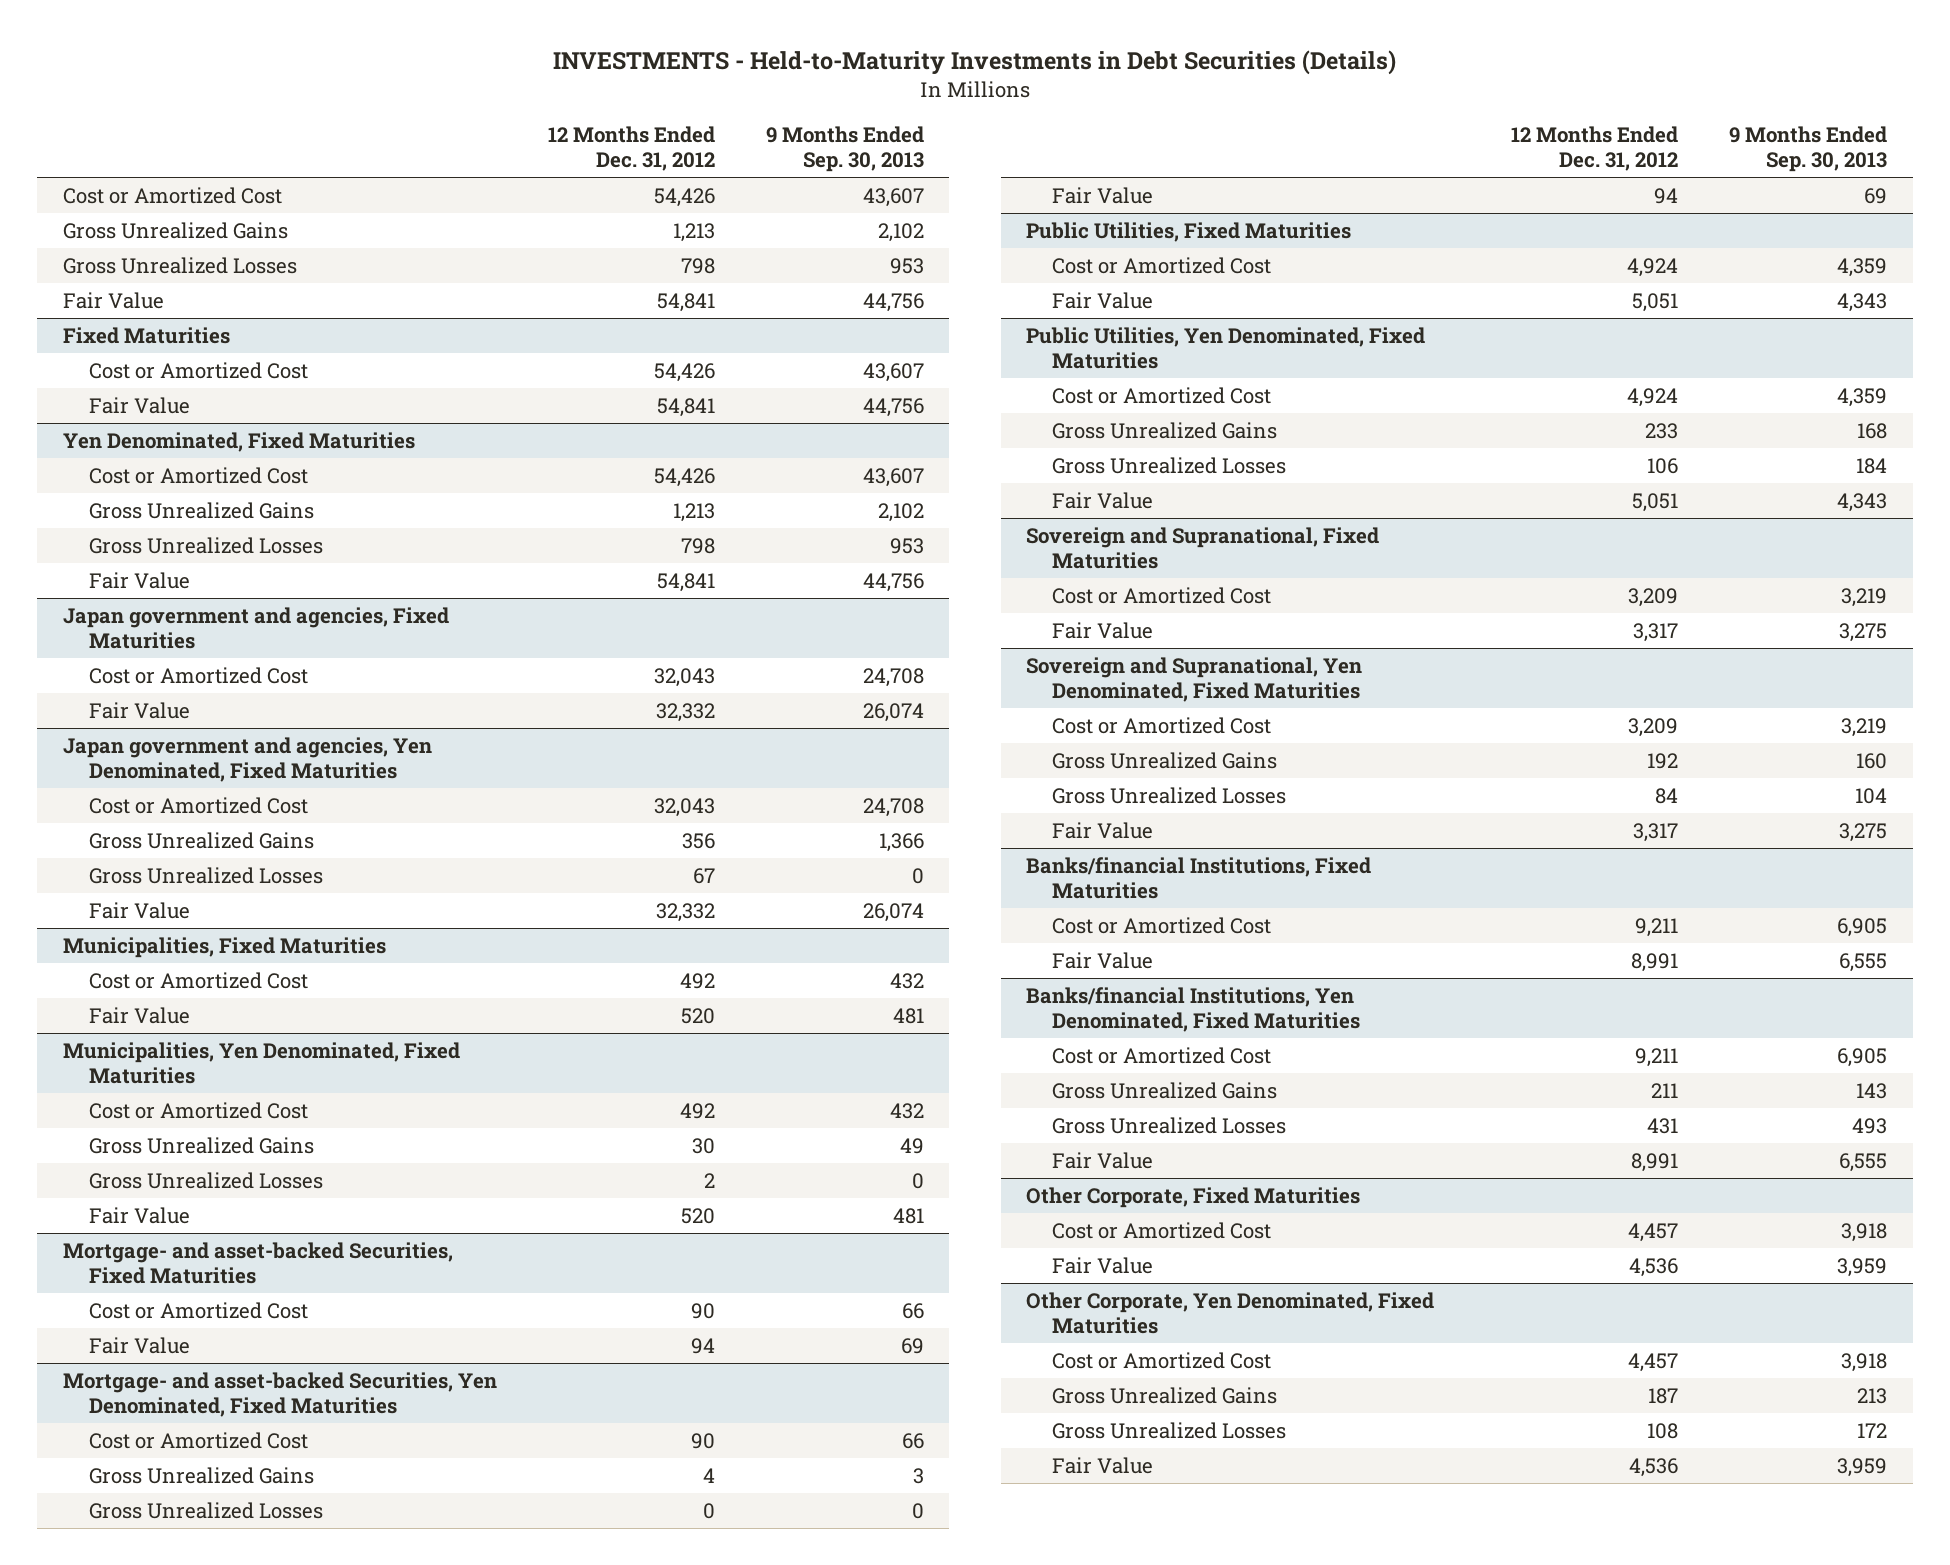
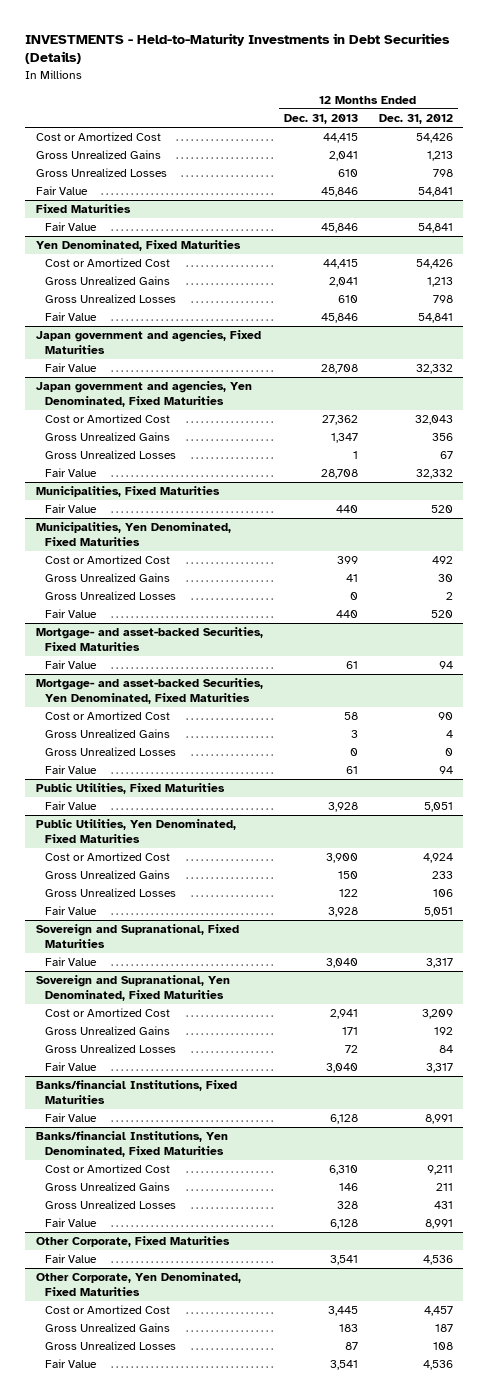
[765,125,924,173] 9 Months Ended Sep. 30, 2013 -> none
none -> [283,114,358,125] Dec. 31, 2013
[88,361,308,379] Cost or Amortized Cost -> none
[88,666,308,684] Cost or Amortized Cost -> none
[88,971,308,989] Cost or Amortized Cost -> none
[88,1301,308,1319] Cost or Amortized Cost -> none
[1052,256,1272,274] Cost or Amortized Cost -> none
[1052,586,1272,604] Cost or Amortized Cost -> none
[1052,916,1272,934] Cost or Amortized Cost -> none
[1052,1221,1272,1239] Cost or Amortized Cost -> none

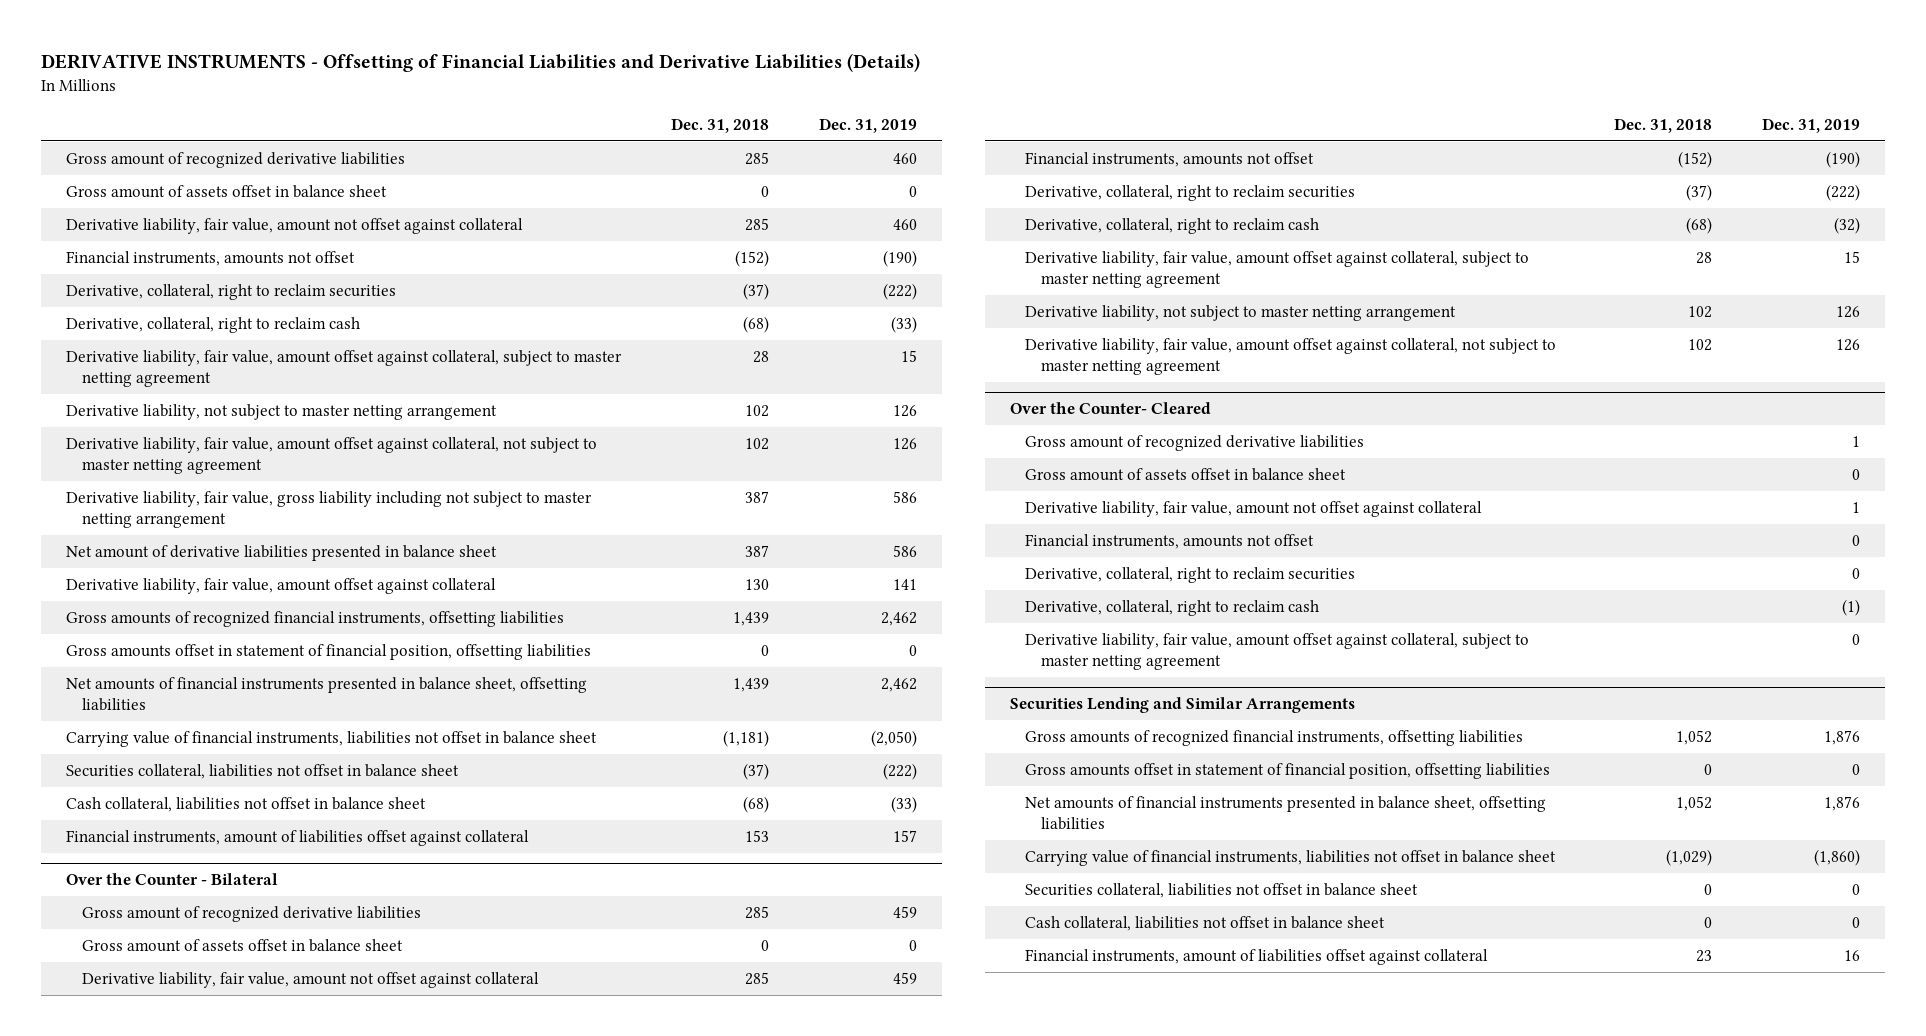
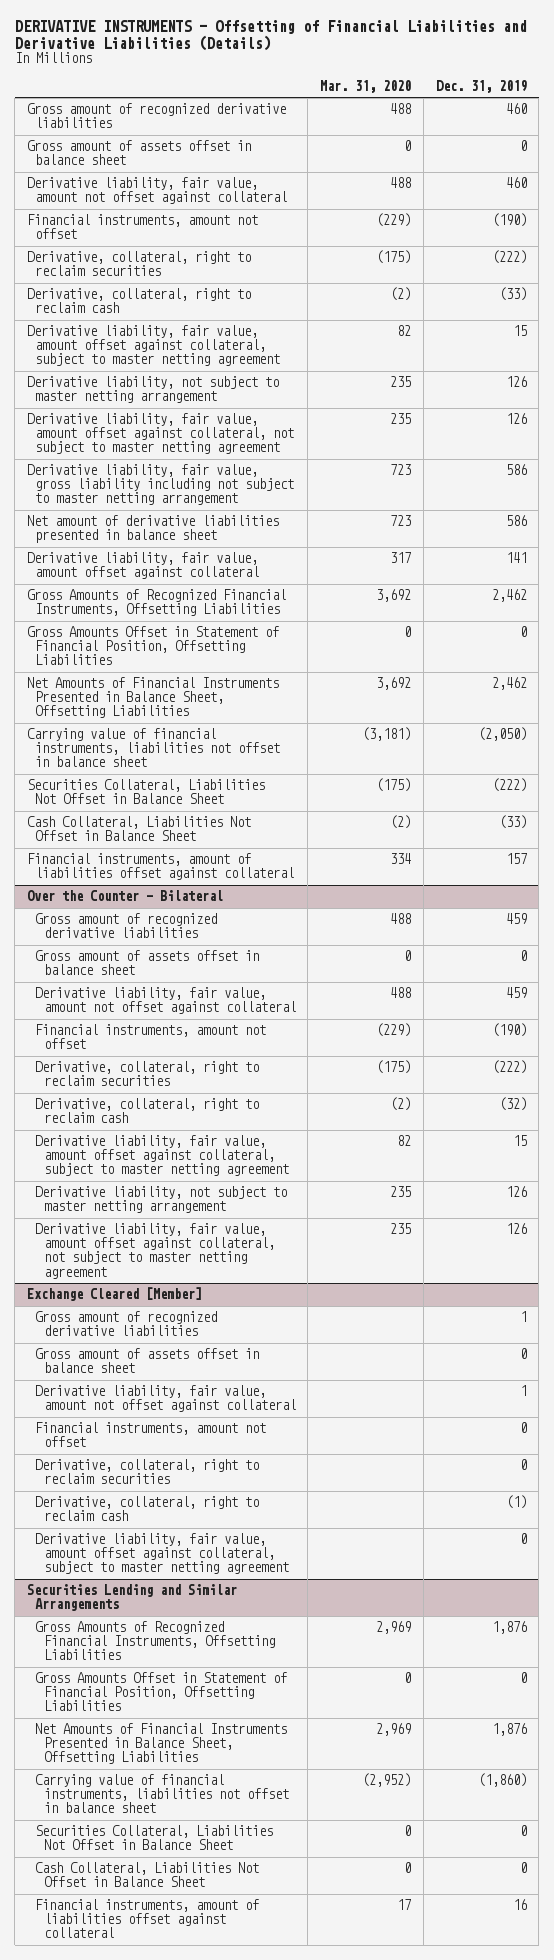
[670,117,769,133] Dec. 31, 2018 -> none
none -> [320,79,412,93] Mar. 31, 2020
[65,251,355,267] Financial instruments, amounts not offset -> [26,214,258,240] Financial instruments, amount not offset
[65,611,564,628] Gross amounts of recognized financial instruments, offsetting liabilities -> [26,589,286,617] Gross Amounts of Recognized Financial Instruments, Offsetting Liabilities
[65,644,591,661] Gross amounts offset in statement of financial position, offsetting liabilities -> [26,626,279,666] Gross Amounts Offset in Statement of Financial Position, Offsetting Liabilities
[65,677,587,711] Net amounts of financial instruments presented in balance sheet, offsetting liabilities -> [26,677,279,719] Net Amounts of Financial Instruments Presented in Balance Sheet, Offsetting Liabilities
[65,764,459,780] Securities collateral, liabilities not offset in balance sheet -> [26,779,265,805] Securities Collateral, Liabilities Not Offset in Balance Sheet
[65,797,426,813] Cash collateral, liabilities not offset in balance sheet -> [26,816,251,842] Cash Collateral, Liabilities Not Offset in Balance Sheet
[1025,152,1315,168] Financial instruments, amounts not offset -> [35,1024,267,1050] Financial instruments, amount not offset
[1009,402,1211,415] Over the Counter- Cleared -> [26,1287,202,1302] Exchange Cleared [Member]
[1025,534,1315,550] Financial instruments, amounts not offset -> [35,1422,267,1448] Financial instruments, amount not offset
[1025,730,1524,747] Gross amounts of recognized financial instruments, offsetting liabilities -> [35,1621,275,1661] Gross Amounts of Recognized Financial Instruments, Offsetting Liabilities
[1025,763,1551,780] Gross amounts offset in statement of financial position, offsetting liabilities -> [35,1672,288,1712] Gross Amounts Offset in Statement of Financial Position, Offsetting Liabilities
[1025,796,1547,830] Net amounts of financial instruments presented in balance sheet, offsetting liabilities -> [35,1723,288,1765] Net Amounts of Financial Instruments Presented in Balance Sheet, Offsetting Liabilities
[1025,883,1419,899] Securities collateral, liabilities not offset in balance sheet -> [35,1825,274,1851] Securities Collateral, Liabilities Not Offset in Balance Sheet
[1025,916,1386,932] Cash collateral, liabilities not offset in balance sheet -> [35,1862,260,1888] Cash Collateral, Liabilities Not Offset in Balance Sheet

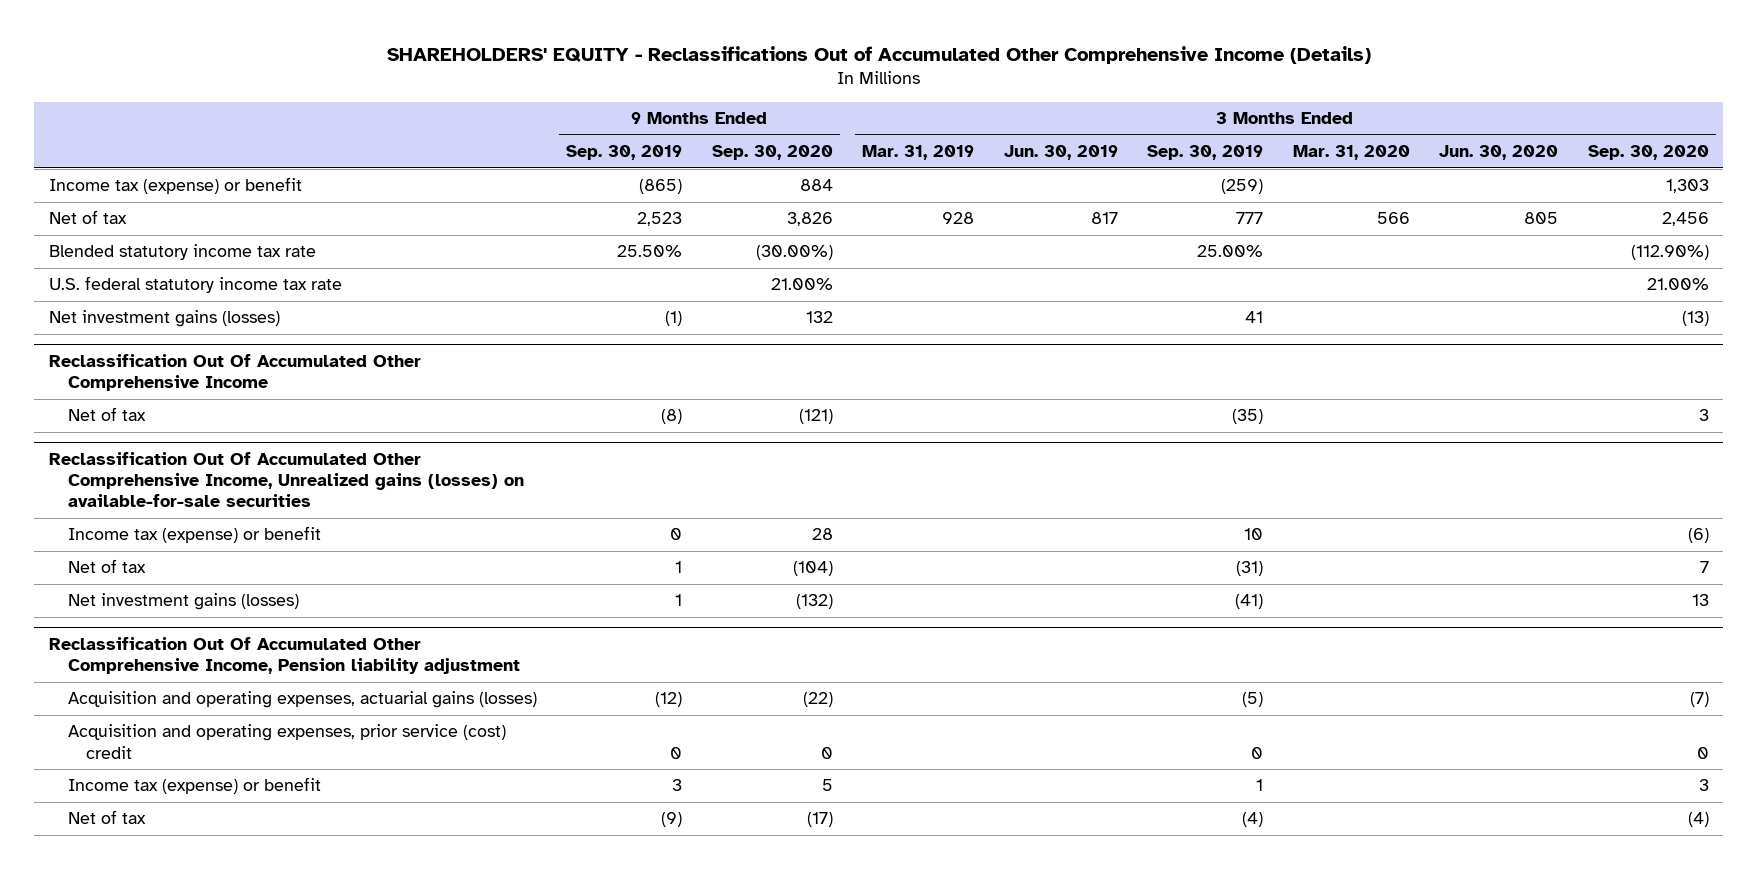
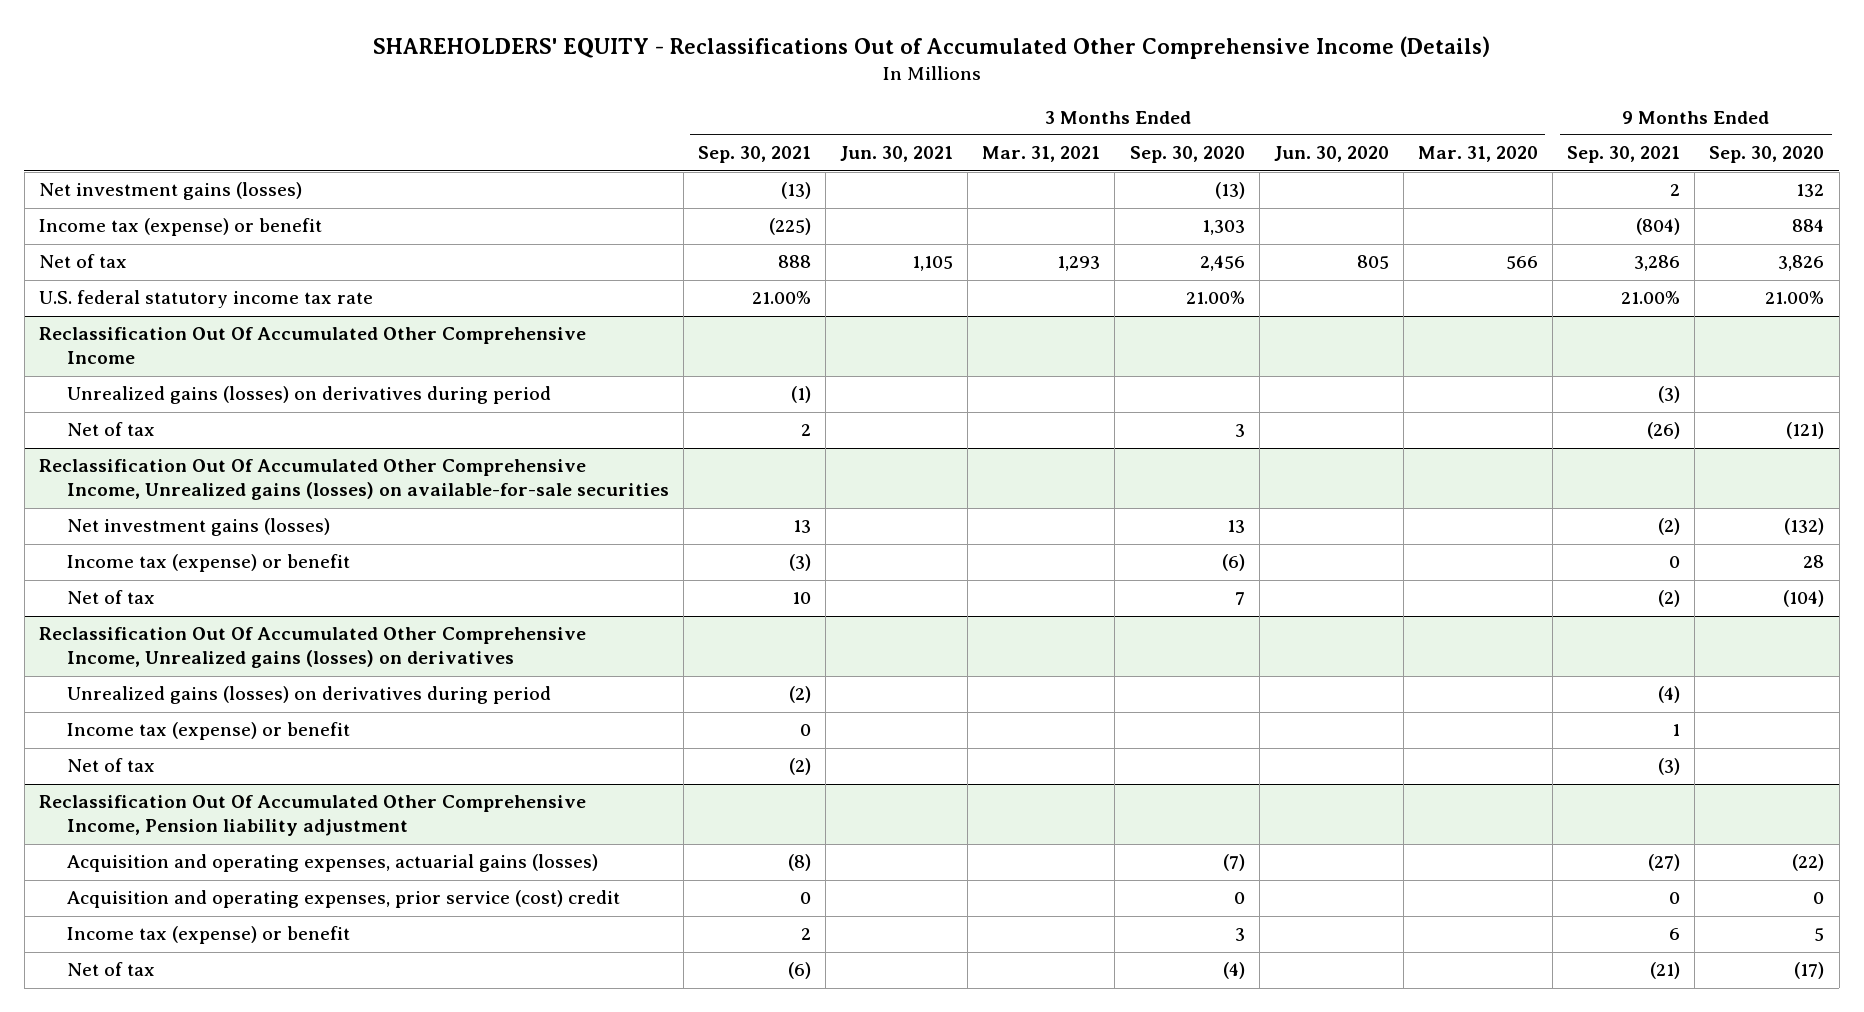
[566,145,683,161] Sep. 30, 2019 -> none
[862,145,975,161] Mar. 31, 2019 -> none
[1003,145,1118,161] Jun. 30, 2019 -> none
[1147,145,1264,161] Sep. 30, 2019 -> none
none -> [697,146,811,164] Sep. 30, 2021
none -> [840,146,954,163] Jun. 30, 2021
none -> [982,146,1101,163] Mar. 31, 2021
none -> [1567,146,1681,164] Sep. 30, 2021
[48,310,280,328] Net investment gains (losses) -> [39,182,303,201] Net investment gains (losses)
[48,244,316,261] Blended statutory income tax rate -> none
none -> [66,386,551,405] Unrealized gains (losses) on derivatives during period
[67,593,299,611] Net investment gains (losses) -> [66,518,330,537] Net investment gains (losses)
none -> [39,627,587,669] Reclassification Out Of Accumulated Other Comprehensive Income, Unrealized gains (losses) on derivatives
none -> [66,686,551,705] Unrealized gains (losses) on derivatives during period
none -> [66,722,350,741] Income tax (expense) or benefit
none -> [66,758,155,773] Net of tax

